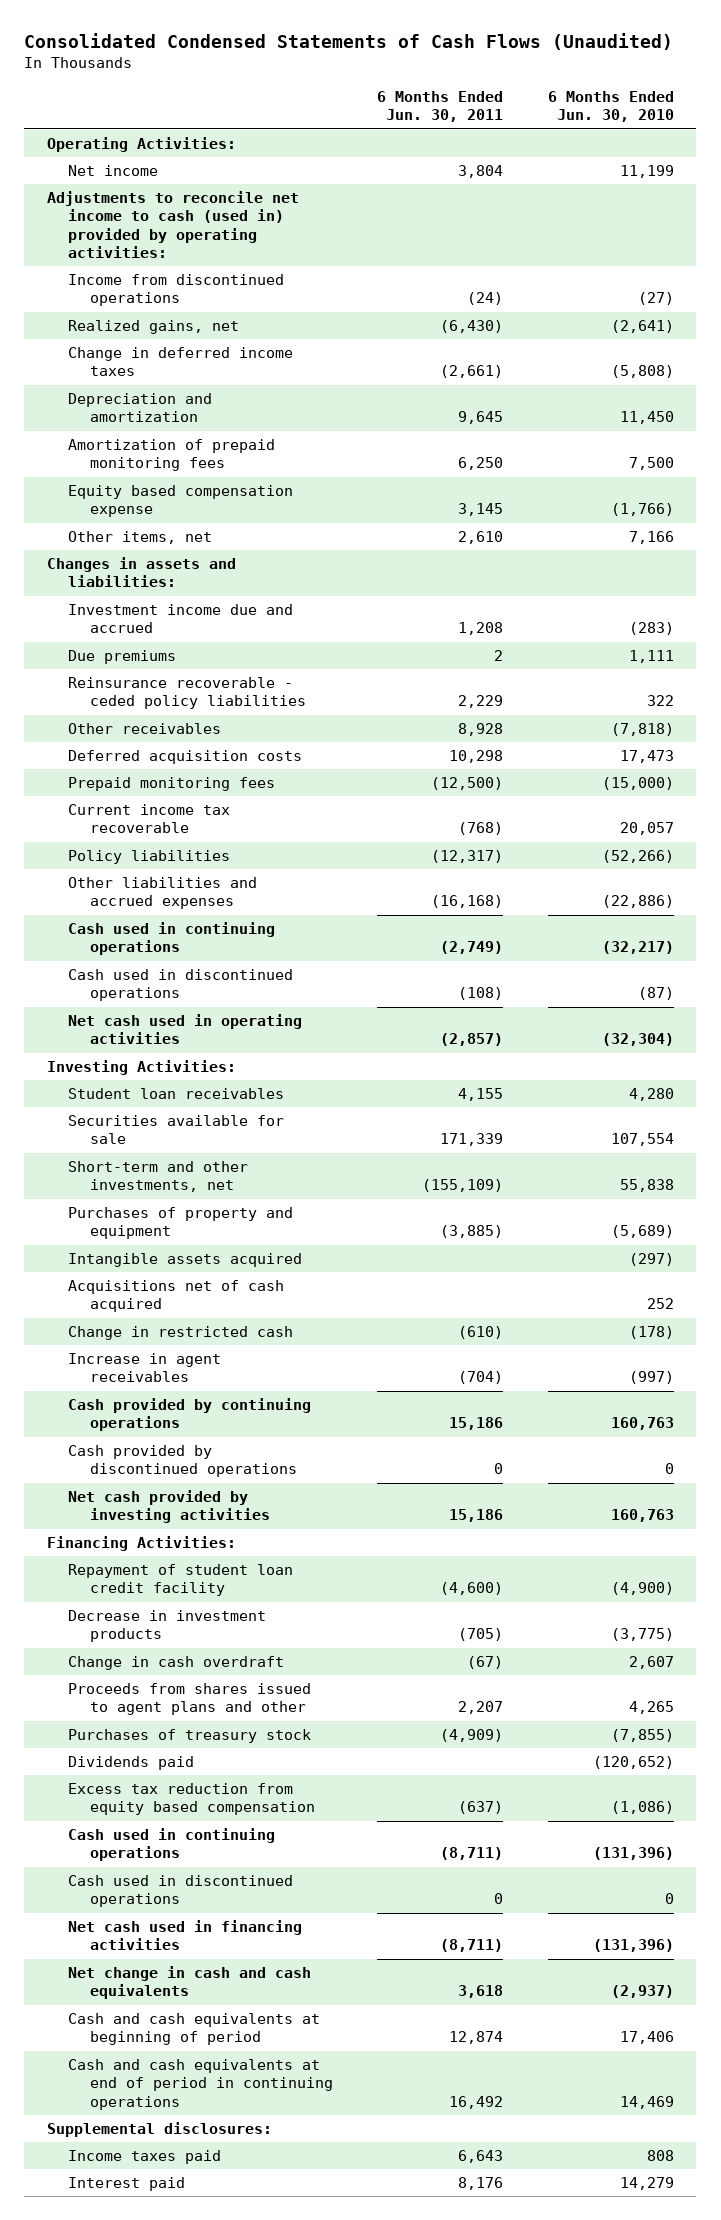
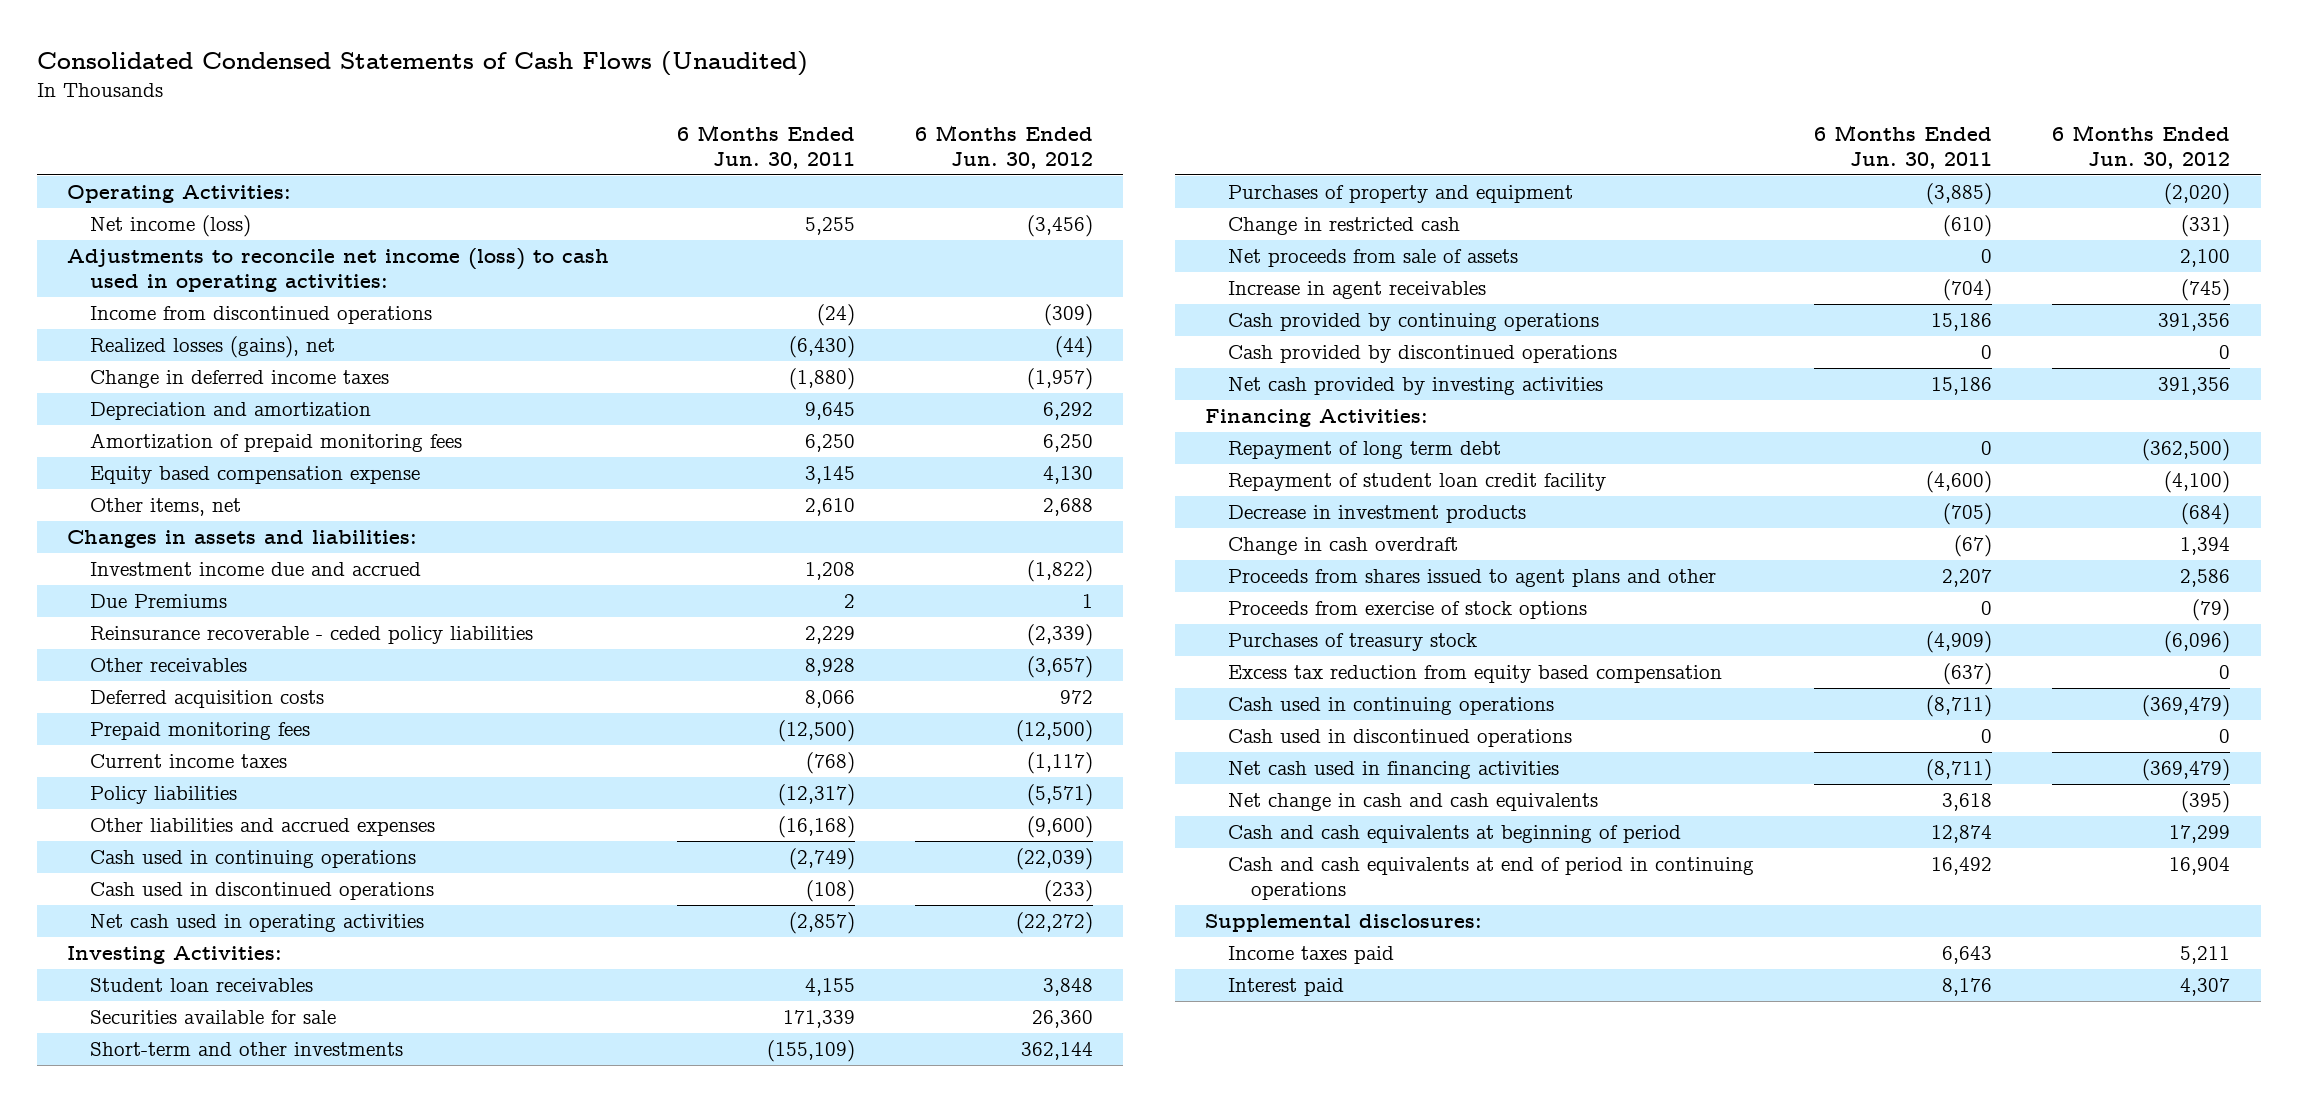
[547,91,674,123] 6 Months Ended Jun. 30, 2010 -> none
none -> [914,124,1093,169] 6 Months Ended Jun. 30, 2012
[68,165,159,177] Net income -> [90,214,252,237] Net income (loss)
[458,165,504,179] 3,804 -> [804,216,855,235] 5,255
[46,191,299,259] Adjustments to reconcile net income to cash (used in) provided by operating activities: -> [67,247,610,293] Adjustments to reconcile net income (loss) to cash used in operating activities:
[68,320,240,335] Realized gains, net -> [90,335,336,358] Realized losses (gains), net
[440,365,504,379] (2,661) -> [788,367,855,390] (1,880)
[68,650,177,665] Due premiums -> [90,593,228,608] Due Premiums
[449,750,504,764] 10,298 -> [804,689,855,708] 8,066
[68,804,231,834] Current income tax recoverable -> [90,753,288,768] Current income taxes
[68,1161,249,1193] Short-term and other investments, net -> [90,1041,404,1056] Short-term and other investments
[68,1253,303,1268] Intangible assets acquired -> none
[68,1280,285,1313] Acquisitions net of cash acquired -> none
none -> [1227,248,1518,267] Net proceeds from sale of assets
none -> [1227,440,1501,459] Repayment of long term debt
none -> [1227,600,1587,619] Proceeds from exercise of stock options
[68,1756,195,1771] Dividends paid -> none

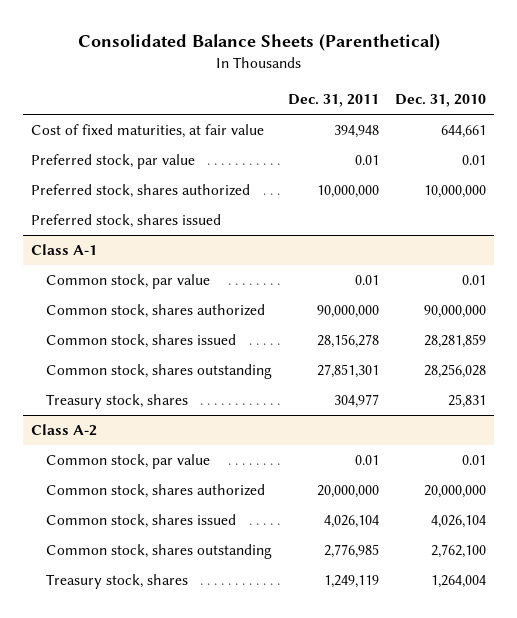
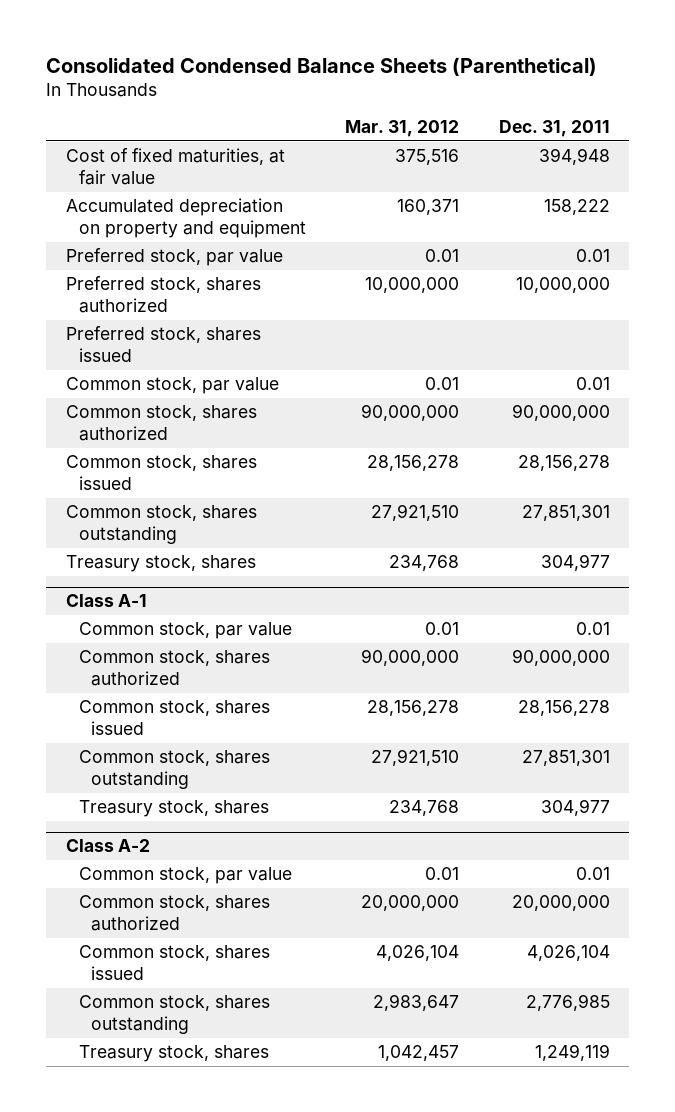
[77,34,440,52] Consolidated Balance Sheets (Parenthetical) -> [45,56,597,76] Consolidated Condensed Balance Sheets (Parenthetical)
[395,94,487,108] Dec. 31, 2010 -> none
none -> [345,120,460,138] Mar. 31, 2012
none -> [65,198,306,239] Accumulated depreciation on property and equipment
none -> [65,377,279,395] Common stock, par value
none -> [65,405,257,442] Common stock, shares authorized
none -> [65,455,257,491] Common stock, shares issued
none -> [65,505,257,545] Common stock, shares outstanding
none -> [65,555,256,573] Treasury stock, shares

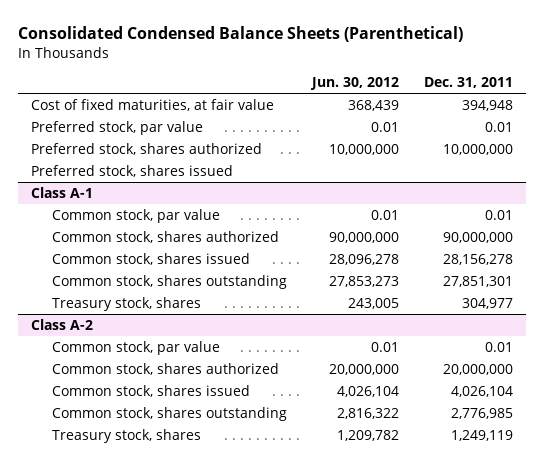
[345,120,460,138] Mar. 31, 2012 -> none
none -> [310,77,400,91] Jun. 30, 2012
[65,198,306,239] Accumulated depreciation on property and equipment -> none
[65,377,279,395] Common stock, par value -> none
[65,405,257,442] Common stock, shares authorized -> none
[65,455,257,491] Common stock, shares issued -> none
[65,505,257,545] Common stock, shares outstanding -> none
[65,555,256,573] Treasury stock, shares -> none

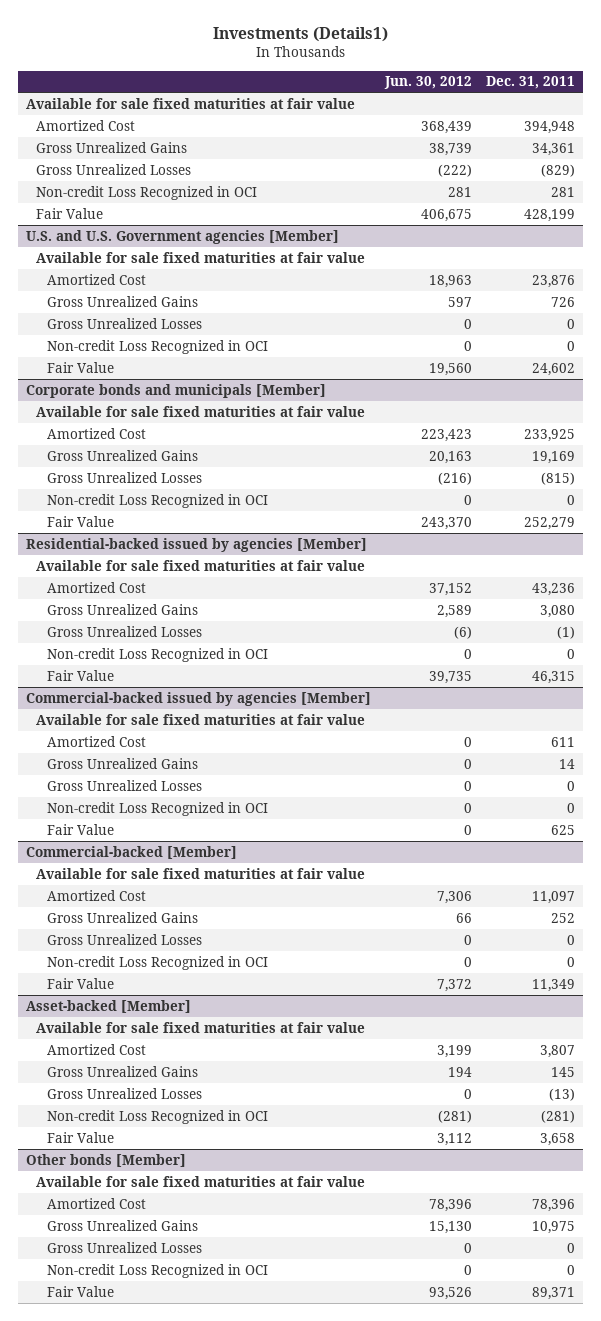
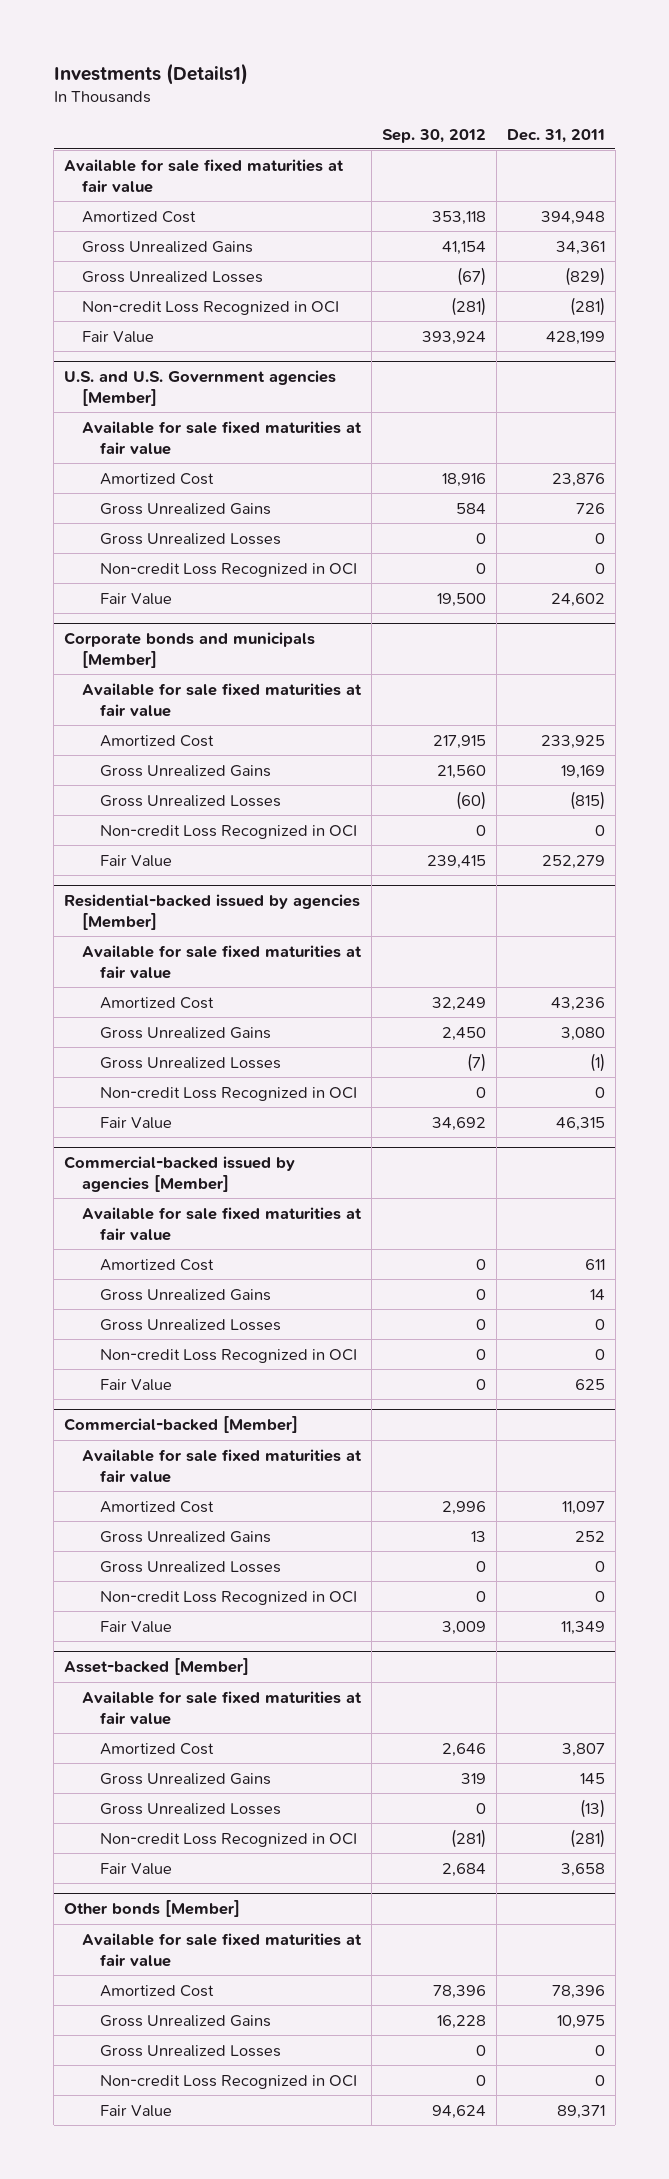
[384,76,473,90] Jun. 30, 2012 -> none
none -> [382,128,487,143] Sep. 30, 2012
[551,186,576,197] 281 -> [569,296,605,316] (281)

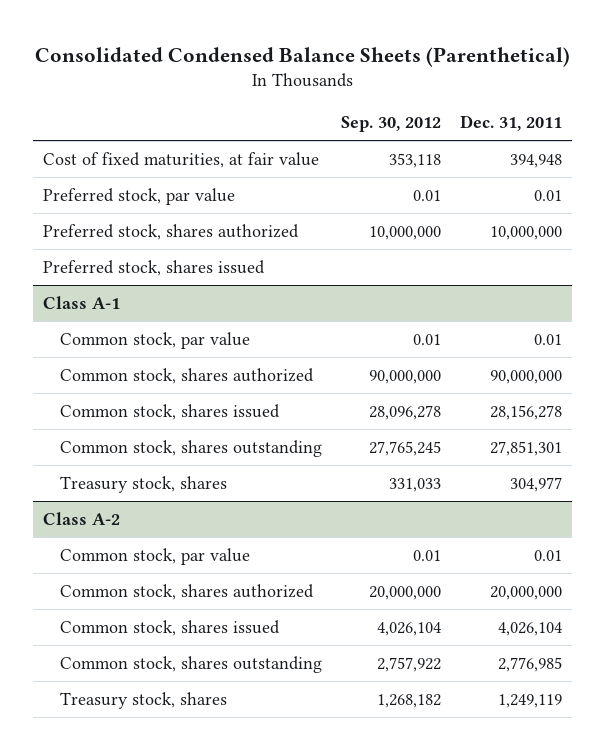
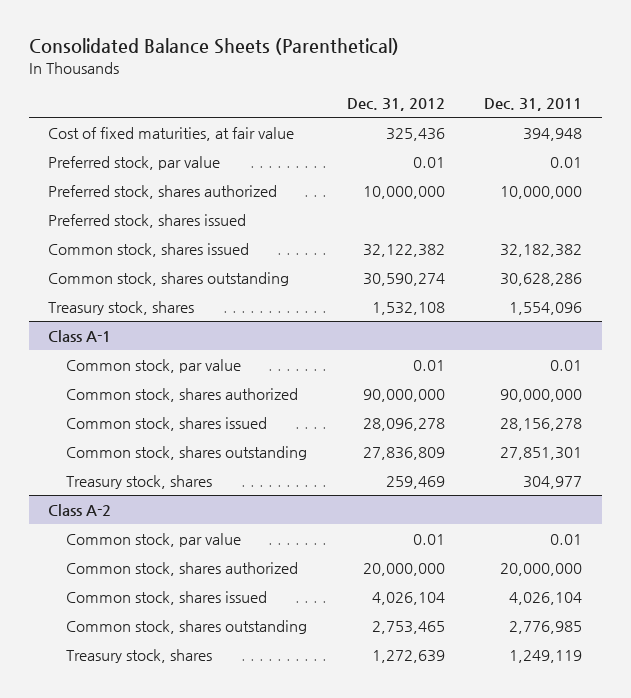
[34,46,570,67] Consolidated Condensed Balance Sheets (Parenthetical) -> [28,38,399,56] Consolidated Balance Sheets (Parenthetical)
[341,116,442,133] Sep. 30, 2012 -> none
none -> [346,97,445,111] Dec. 31, 2012
none -> [48,243,250,258] Common stock, shares issued
none -> [48,272,290,287] Common stock, shares outstanding
none -> [48,301,195,316] Treasury stock, shares

